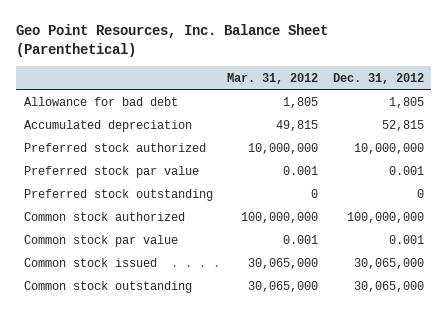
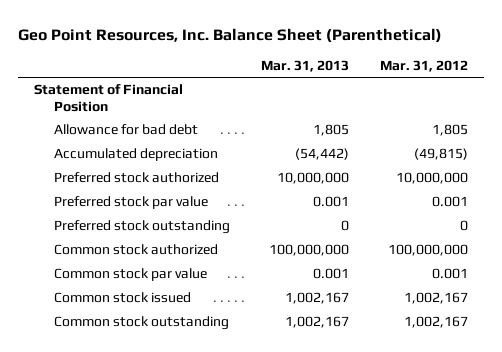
[333,72,425,84] Dec. 31, 2012 -> none
none -> [260,60,349,73] Mar. 31, 2013
none -> [33,84,183,112] Statement of Financial Position
[276,119,319,131] 49,815 -> [414,148,469,161] (49,815)
[248,257,319,269] 30,065,000 -> [404,292,469,305] 1,002,167
[248,280,319,292] 30,065,000 -> [404,316,469,329] 1,002,167

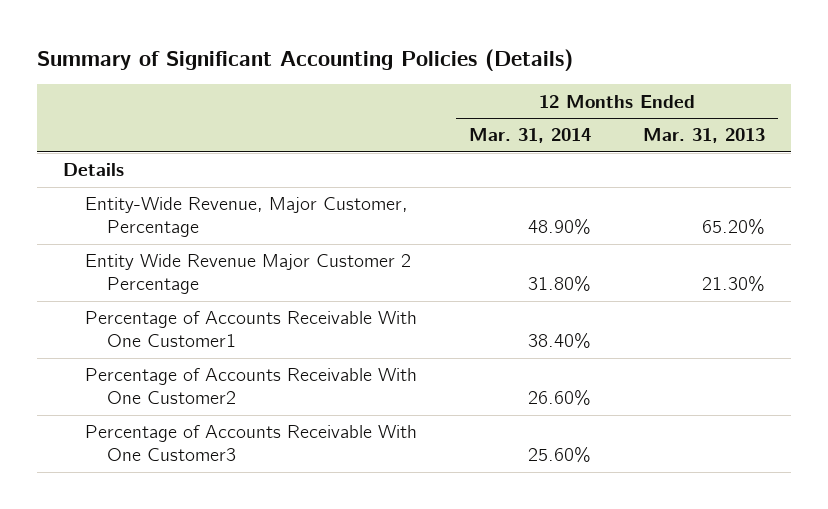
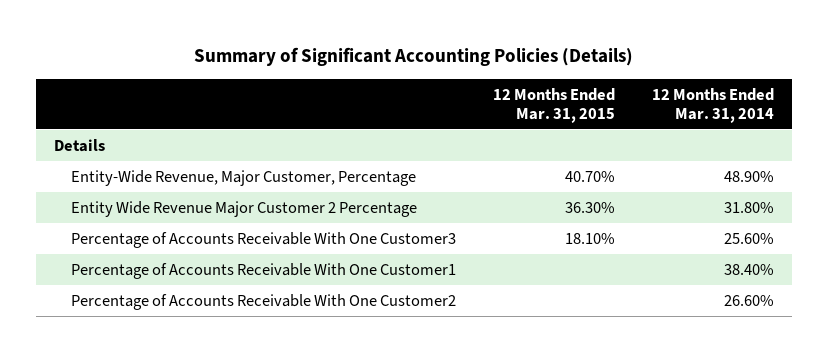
[642,128,765,144] Mar. 31, 2013 -> none
none -> [492,87,615,123] 12 Months Ended Mar. 31, 2015
[84,425,417,462] Percentage of Accounts Receivable With One Customer3 -> [71,231,457,248] Percentage of Accounts Receivable With One Customer3

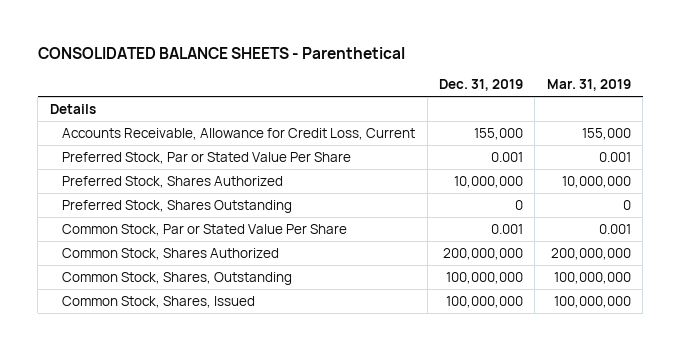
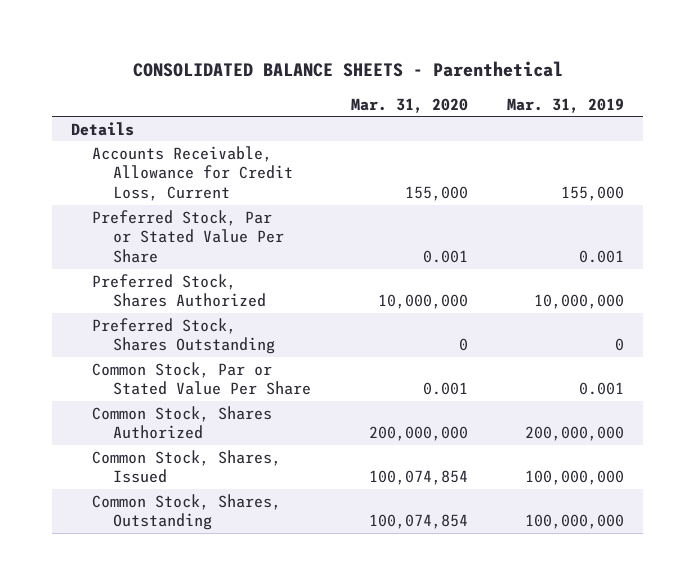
[438,78,523,91] Dec. 31, 2019 -> none
none -> [350,97,468,113] Mar. 31, 2020
[62,271,293,285] Common Stock, Shares, Outstanding -> [92,493,282,531] Common Stock, Shares, Outstanding

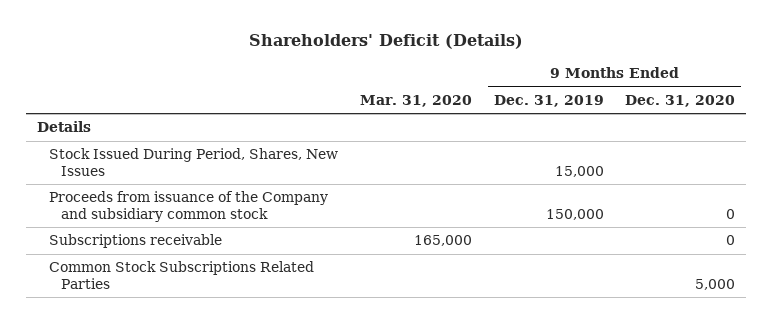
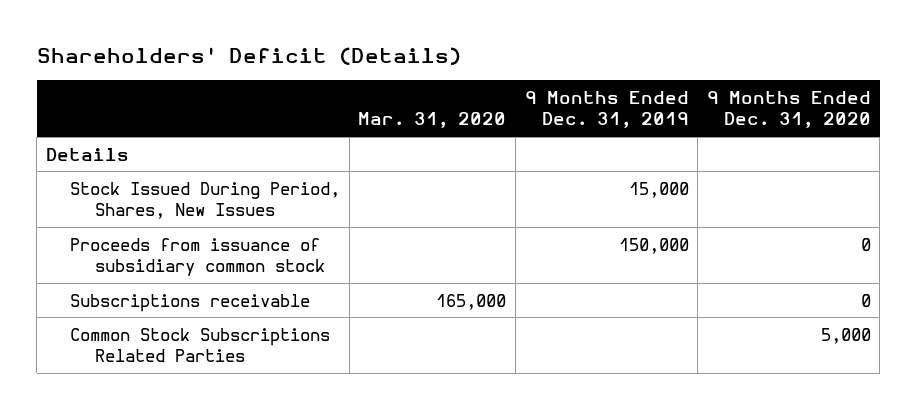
[48,191,328,222] Proceeds from issuance of the Company and subsidiary common stock -> [70,237,325,277] Proceeds from issuance of subsidiary common stock

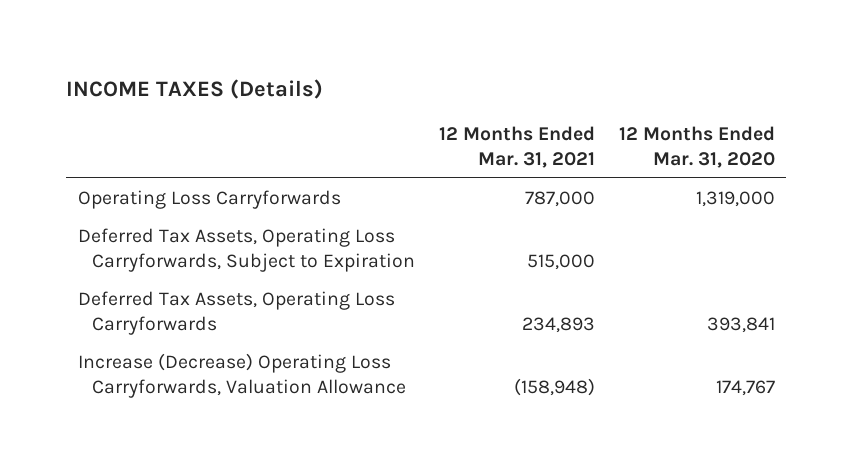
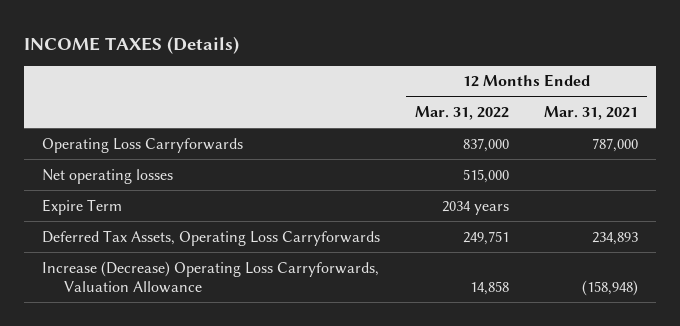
[618,126,775,168] 12 Months Ended Mar. 31, 2020 -> none
none -> [415,106,510,121] Mar. 31, 2022
[77,228,416,272] Deferred Tax Assets, Operating Loss Carryforwards, Subject to Expiration -> none
none -> [41,168,173,184] Net operating losses
none -> [41,198,122,215] Expire Term

